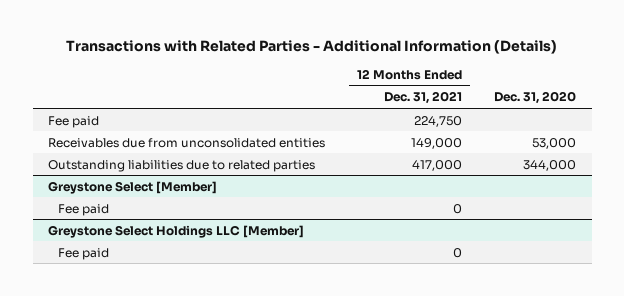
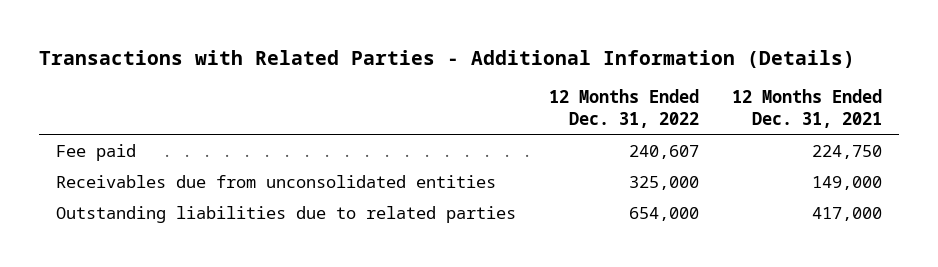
[493,91,576,105] Dec. 31, 2020 -> none
none -> [548,89,699,128] 12 Months Ended Dec. 31, 2022
[48,180,218,194] Greystone Select [Member] -> none
[57,203,109,216] Fee paid -> none
[48,224,305,238] Greystone Select Holdings LLC [Member] -> none
[57,247,109,260] Fee paid -> none

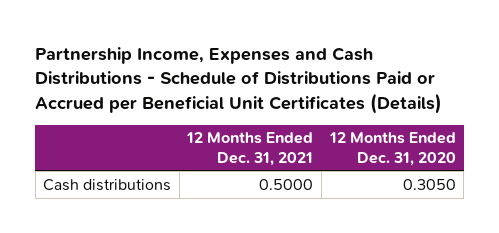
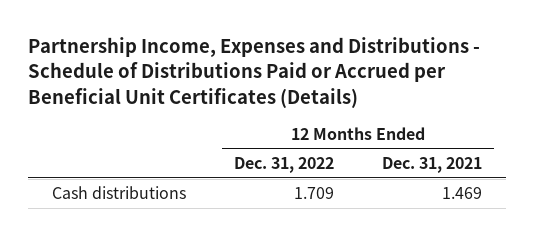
[35,46,443,114] Partnership Income, Expenses and Cash Distributions - Schedule of Distributions Paid or Accrued per Beneficial Unit Certificates (Details) -> [28,37,481,108] Partnership Income, Expenses and Distributions - Schedule of Distributions Paid or Accrued per Beneficial Unit Certificates (Details)
[328,132,456,166] 12 Months Ended Dec. 31, 2020 -> none
none -> [233,157,334,174] Dec. 31, 2022
[259,178,314,190] 0.5000 -> [441,187,482,200] 1.469

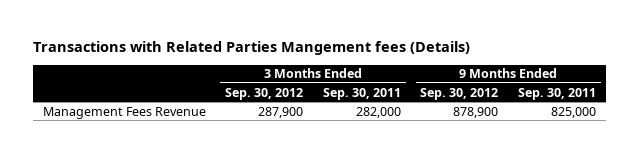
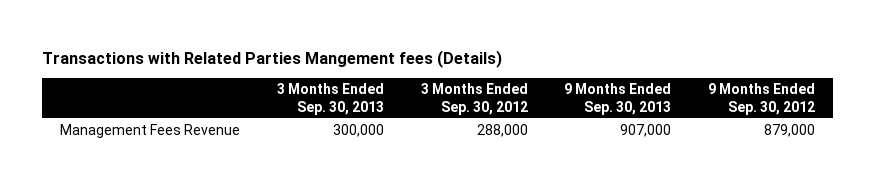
[322,87,401,100] Sep. 30, 2011 -> none
[518,87,597,100] Sep. 30, 2011 -> none
none -> [277,82,385,115] 3 Months Ended Sep. 30, 2013
none -> [564,82,672,115] 9 Months Ended Sep. 30, 2013
[258,106,304,118] 287,900 -> [476,123,528,137] 288,000
[453,106,499,118] 878,900 -> [764,123,816,137] 879,000

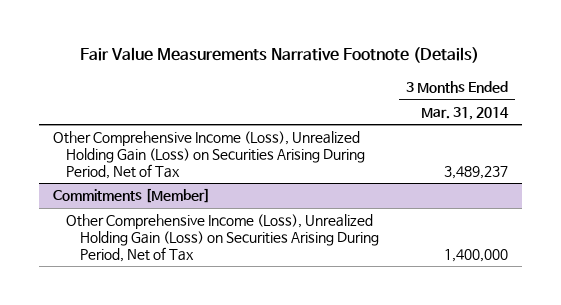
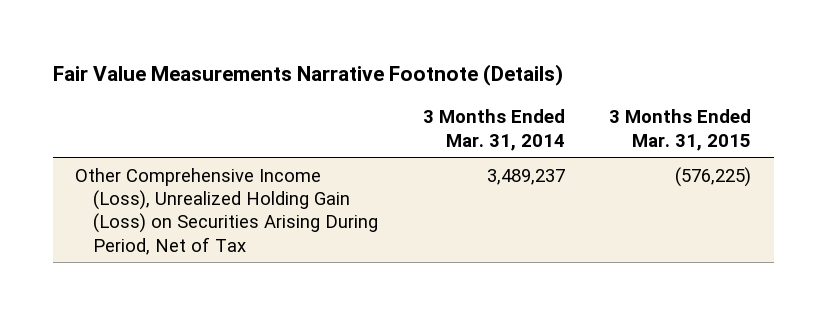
none -> [609,109,752,151] 3 Months Ended Mar. 31, 2015
[52,188,210,204] Commitments [Member] -> none
[66,214,380,262] Other Comprehensive Income (Loss), Unrealized Holding Gain (Loss) on Securities Arising During Period, Net of Tax -> none

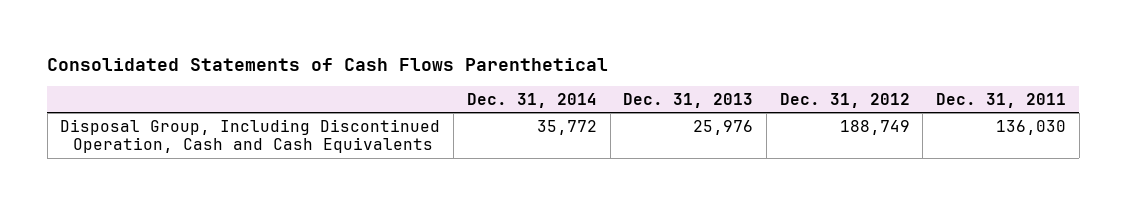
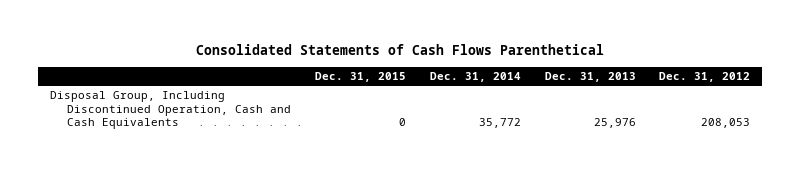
[936,92,1067,108] Dec. 31, 2011 -> none
none -> [315,71,407,82] Dec. 31, 2015
[839,119,910,135] 188,749 -> [701,118,751,129] 208,053

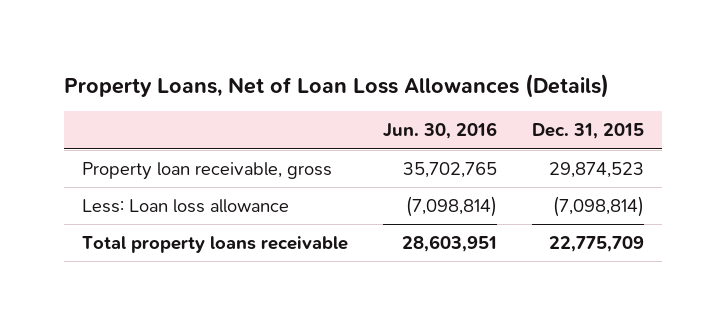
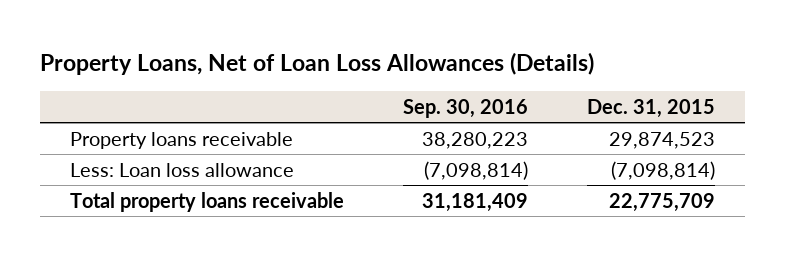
[383,122,498,140] Jun. 30, 2016 -> none
none -> [403,99,529,119] Sep. 30, 2016
[81,161,332,180] Property loan receivable, gross -> [69,131,293,149] Property loans receivable

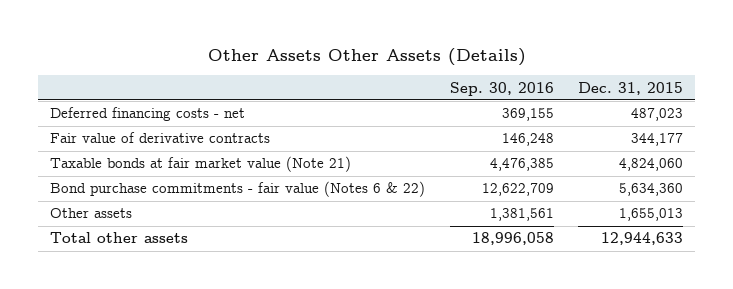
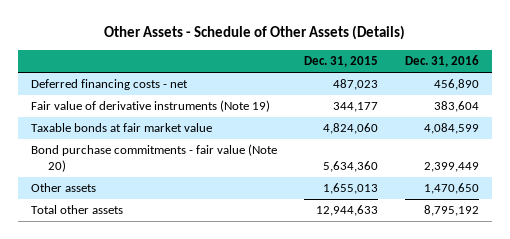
[207,47,526,66] Other Assets Other Assets (Details) -> [104,25,406,41] Other Assets - Schedule of Other Assets (Details)
[449,81,554,96] Sep. 30, 2016 -> none
none -> [404,55,479,68] Dec. 31, 2016
[50,132,271,144] Fair value of derivative contracts -> [31,100,271,113] Fair value of derivative instruments (Note 19)
[50,156,352,173] Taxable bonds at fair market value (Note 21) -> [31,123,213,133] Taxable bonds at fair market value
[50,181,426,198] Bond purchase commitments - fair value (Notes 6 & 22) -> [31,144,278,172] Bond purchase commitments - fair value (Note 20)

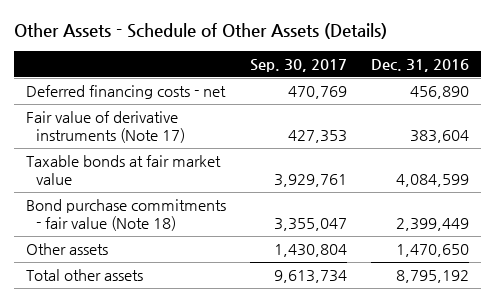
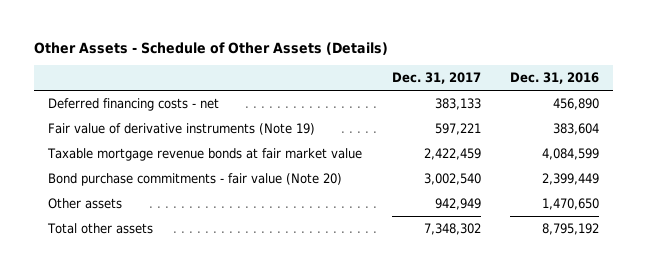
[249,58,347,72] Sep. 30, 2017 -> none
none -> [391,72,481,85] Dec. 31, 2017
[25,111,186,144] Fair value of derivative instruments (Note 17) -> [48,122,316,135] Fair value of derivative instruments (Note 19)
[25,155,221,186] Taxable bonds at fair market value -> [47,147,363,161] Taxable mortgage revenue bonds at fair market value
[25,199,226,232] Bond purchase commitments - fair value (Note 18) -> [48,172,343,186] Bond purchase commitments - fair value (Note 20)

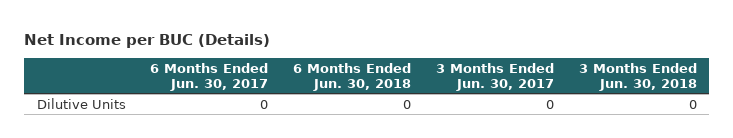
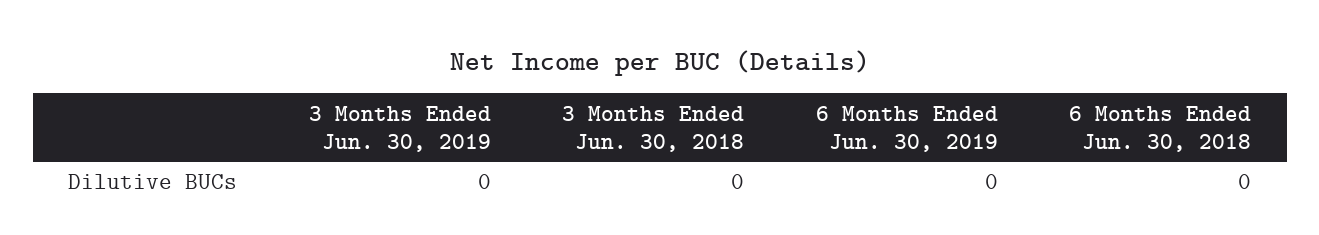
[150,62,269,92] 6 Months Ended Jun. 30, 2017 -> none
[435,62,554,92] 3 Months Ended Jun. 30, 2017 -> none
none -> [308,105,491,152] 3 Months Ended Jun. 30, 2019
none -> [815,105,998,152] 6 Months Ended Jun. 30, 2019
[36,97,126,109] Dilutive Units -> [68,174,238,190] Dilutive BUCs

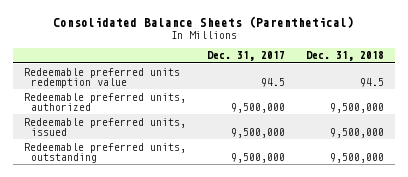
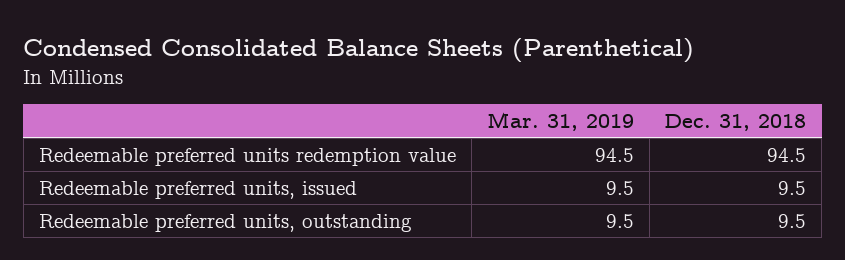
[52,15,354,28] Consolidated Balance Sheets (Parenthetical) -> [23,37,695,63] Condensed Consolidated Balance Sheets (Parenthetical)
[206,51,285,62] Dec. 31, 2017 -> none
none -> [486,111,634,131] Mar. 31, 2019
[23,92,186,112] Redeemable preferred units, authorized -> none
[330,128,385,139] 9,500,000 -> [778,180,807,195] 9.5
[330,153,385,164] 9,500,000 -> [778,213,807,228] 9.5

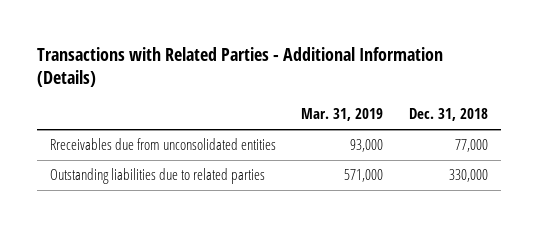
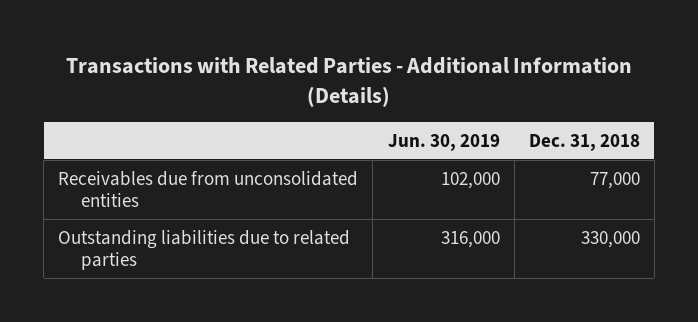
[301,108,384,122] Mar. 31, 2019 -> none
none -> [387,133,500,151] Jun. 30, 2019
[49,138,276,151] Rreceivables due from unconsolidated entities -> [58,170,359,208] Receivables due from unconsolidated entities

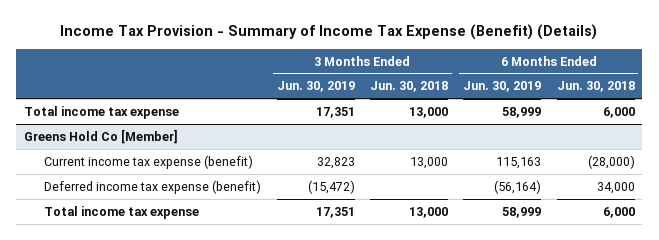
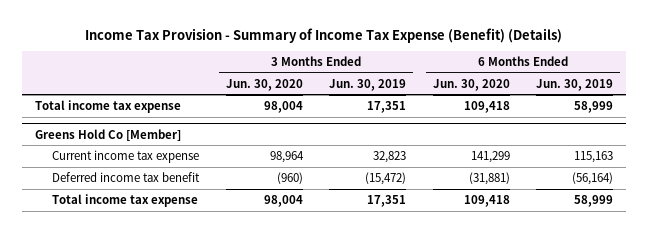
[369,81,448,93] Jun. 30, 2018 -> none
[556,81,635,93] Jun. 30, 2018 -> none
none -> [225,78,303,91] Jun. 30, 2020
none -> [432,78,510,91] Jun. 30, 2020
[44,154,254,169] Current income tax expense (benefit) -> [52,149,200,163] Current income tax expense
[44,179,262,194] Deferred income tax expense (benefit) -> [52,171,201,182] Deferred income tax benefit

